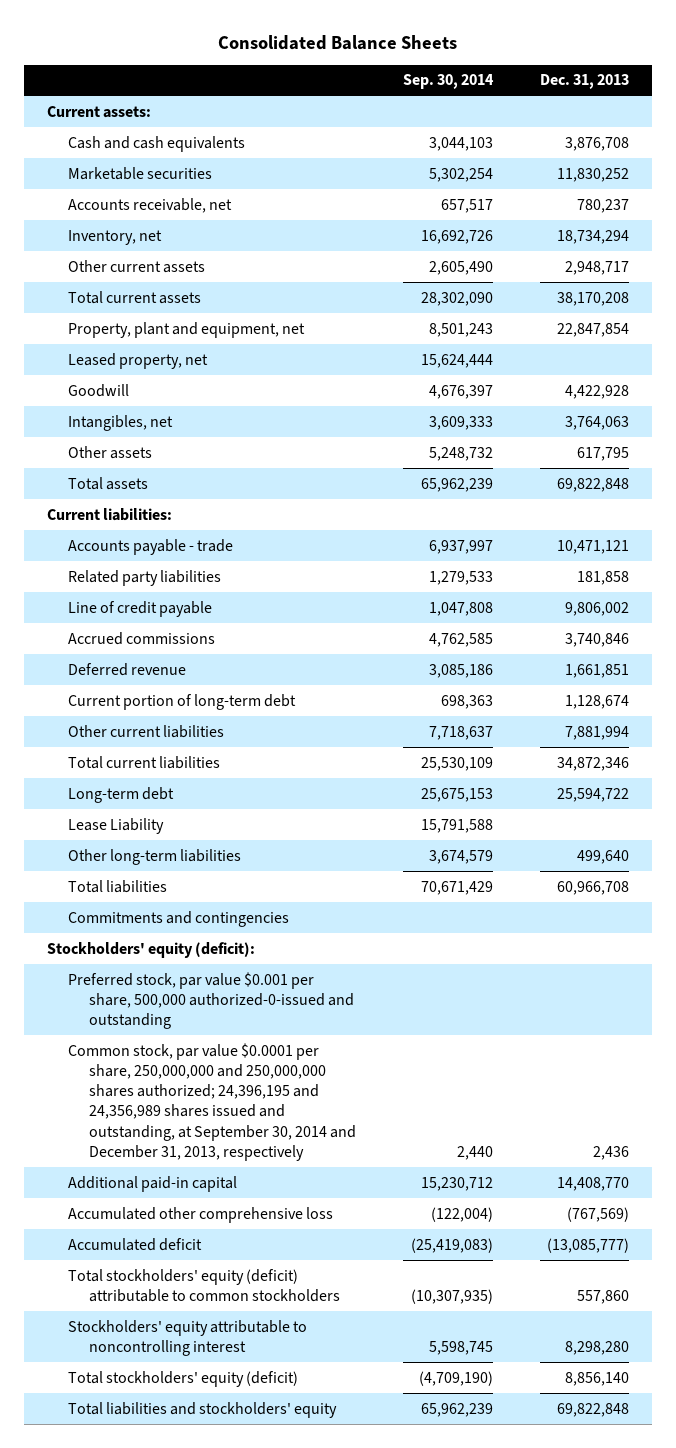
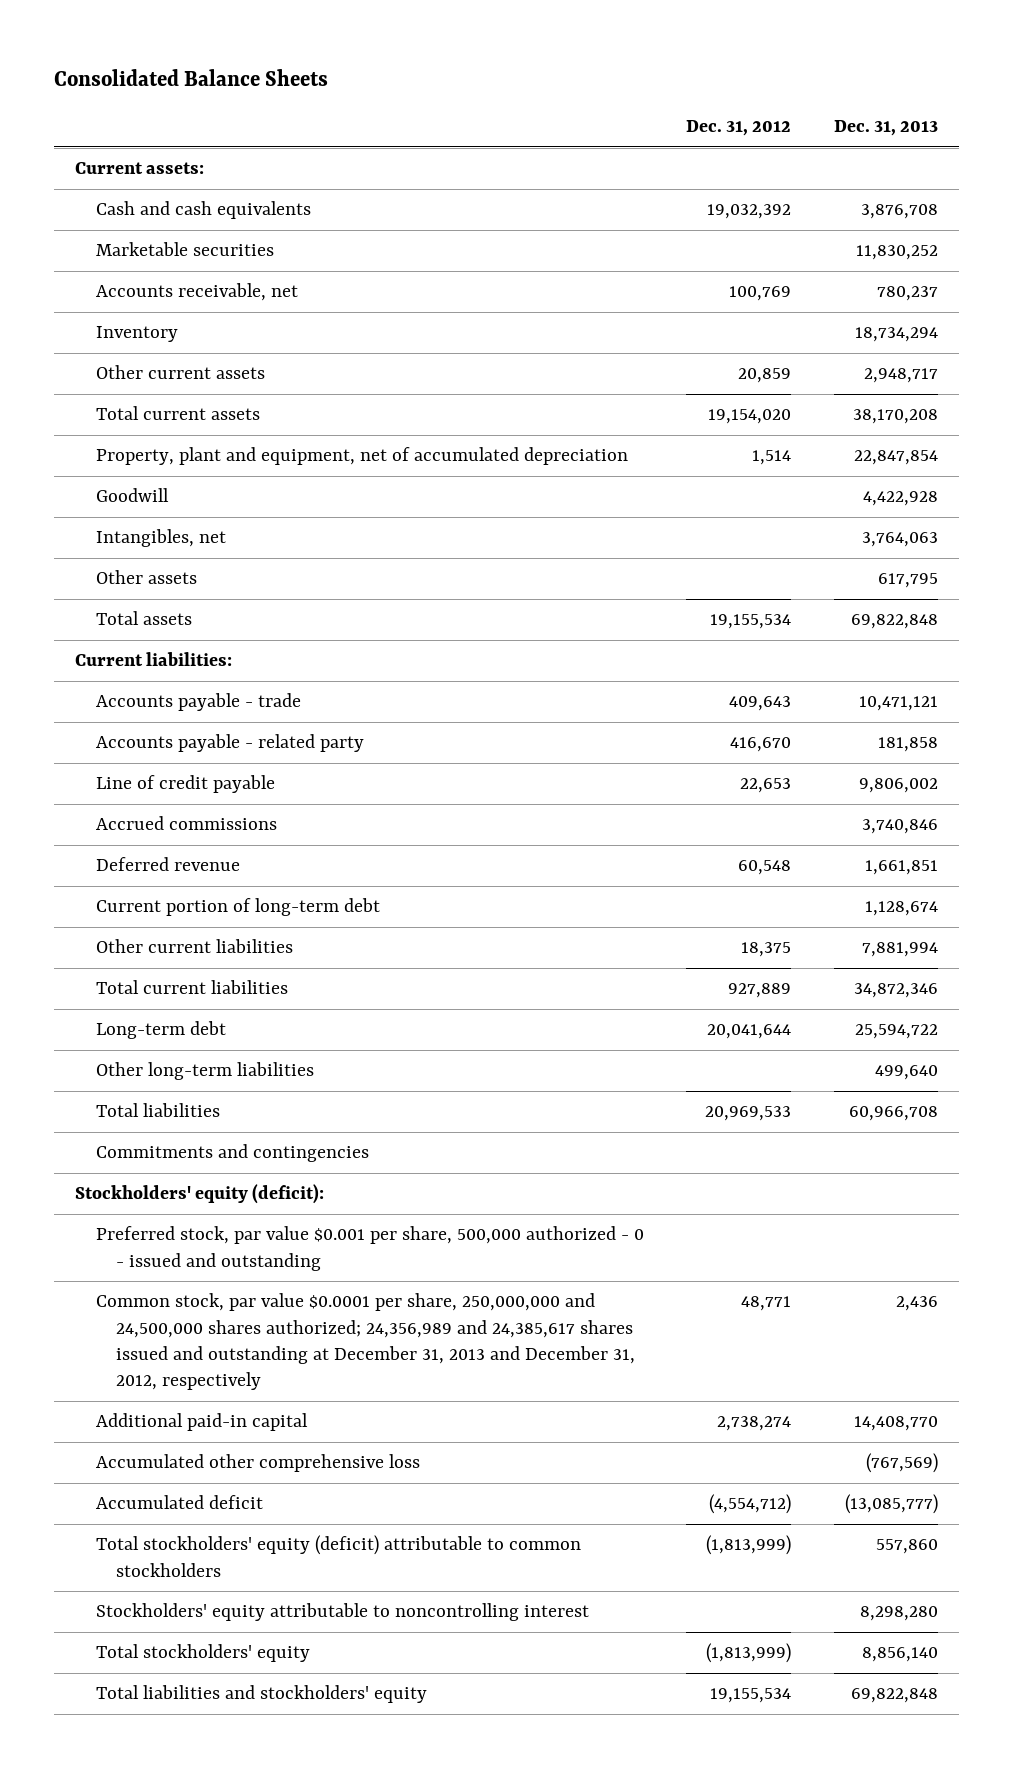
[402,74,494,90] Sep. 30, 2014 -> none
none -> [686,120,792,137] Dec. 31, 2012
[68,229,163,245] Inventory, net -> [95,326,178,343] Inventory
[68,352,209,369] Leased property, net -> none
[68,321,306,338] Property, plant and equipment, net -> [95,447,628,466] Property, plant and equipment, net of accumulated depreciation
[68,569,222,586] Related party liabilities -> [95,734,364,753] Accounts payable - related party
[68,817,165,834] Lease Liability -> none
[68,971,355,1030] Preferred stock, par value $0.001 per share, 500,000 authorized-0-issued and outstanding -> [95,1226,644,1271] Preferred stock, par value $0.001 per share, 500,000 authorized - 0 - issued and outstanding
[68,1042,357,1161] Common stock, par value $0.0001 per share, 250,000,000 and 250,000,000 shares authorized; 24,396,195 and 24,356,989 shares issued and outstanding, at September 30, 2014 and December 31, 2013, respectively -> [95,1293,635,1391] Common stock, par value $0.0001 per share, 250,000,000 and 24,500,000 shares authorized; 24,356,989 and 24,385,617 shares issued and outstanding at December 31, 2013 and December 31, 2012, respectively
[68,1370,299,1387] Total stockholders' equity (deficit) -> [95,1644,310,1663] Total stockholders' equity

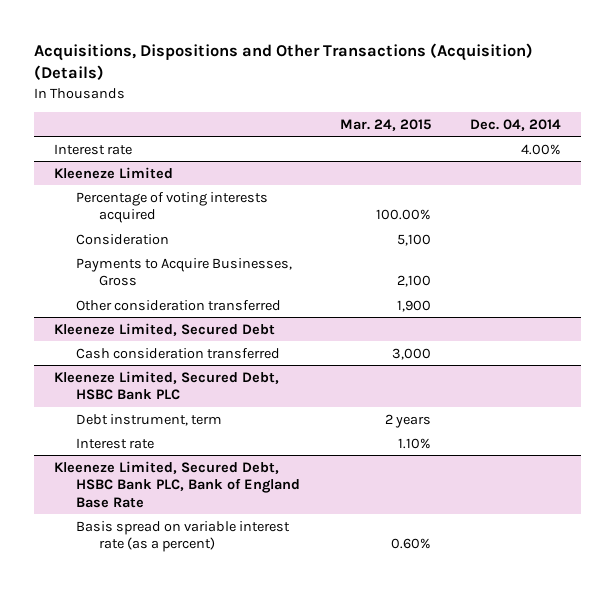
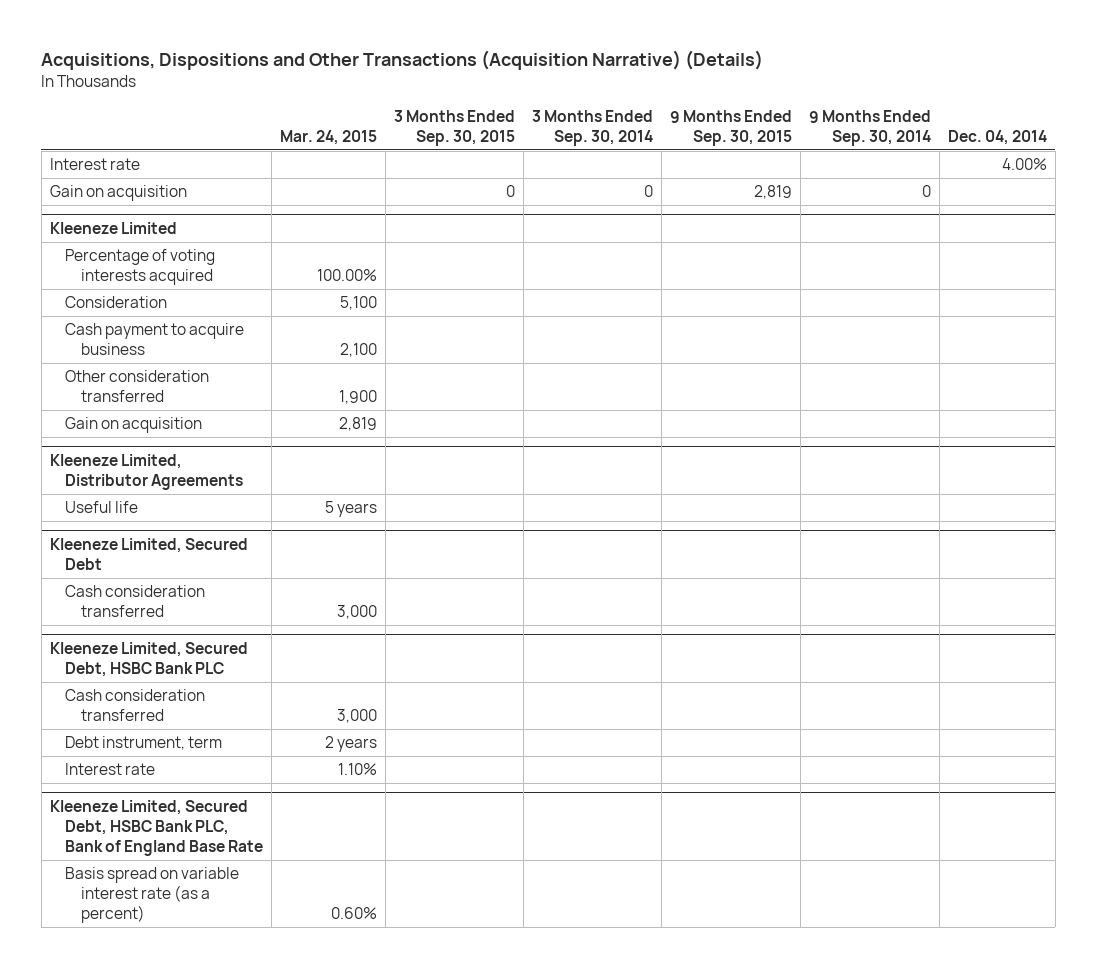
[34,43,534,81] Acquisitions, Dispositions and Other Transactions (Acquisition) (Details) -> [41,49,764,70] Acquisitions, Dispositions and Other Transactions (Acquisition Narrative) (Details)
none -> [394,109,516,146] 3 Months Ended Sep. 30, 2015
none -> [531,109,653,146] 3 Months Ended Sep. 30, 2014
none -> [669,109,792,146] 9 Months Ended Sep. 30, 2015
none -> [808,109,931,146] 9 Months Ended Sep. 30, 2014
none -> [49,185,187,202] Gain on acquisition
[76,257,293,287] Payments to Acquire Businesses, Gross -> [65,323,245,356] Cash payment to acquire business
none -> [65,417,203,434] Gain on acquisition
none -> [49,454,244,491] Kleeneze Limited, Distributor Agreements
none -> [65,501,139,514] Useful life
none -> [65,689,206,722] Cash consideration transferred

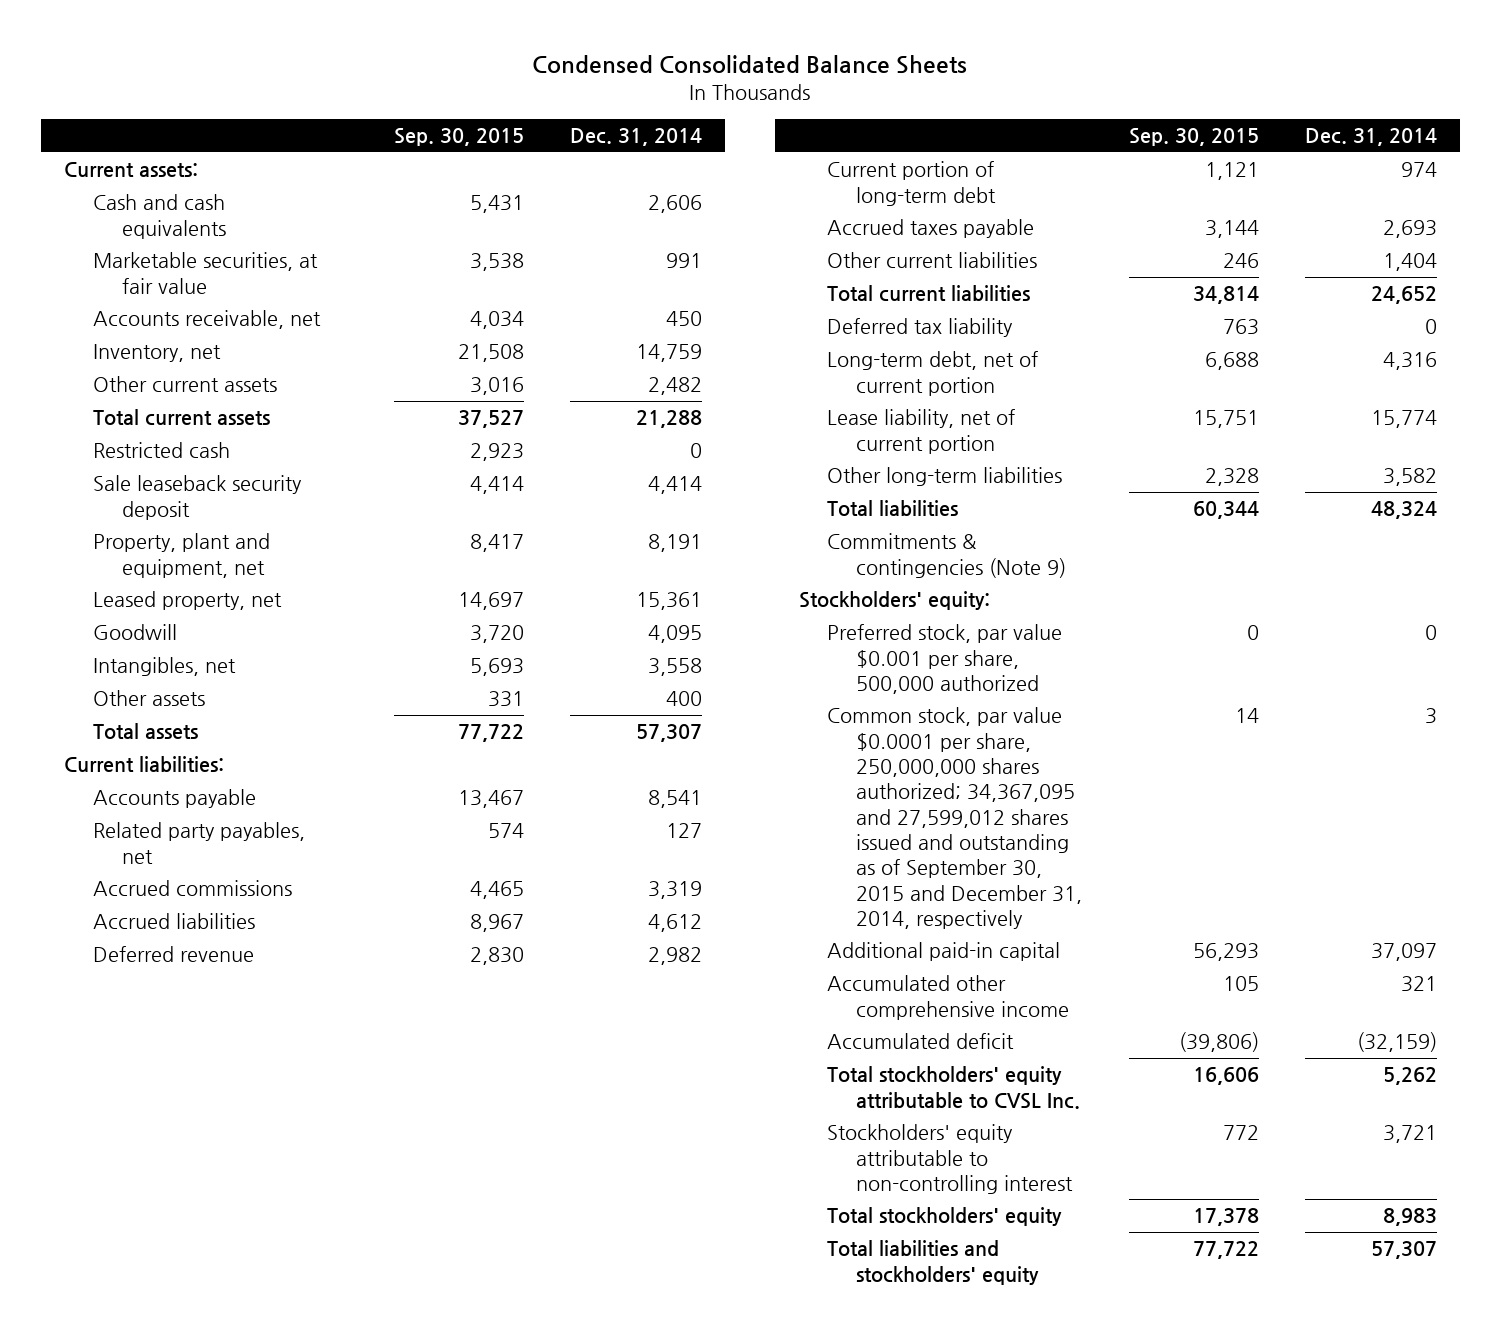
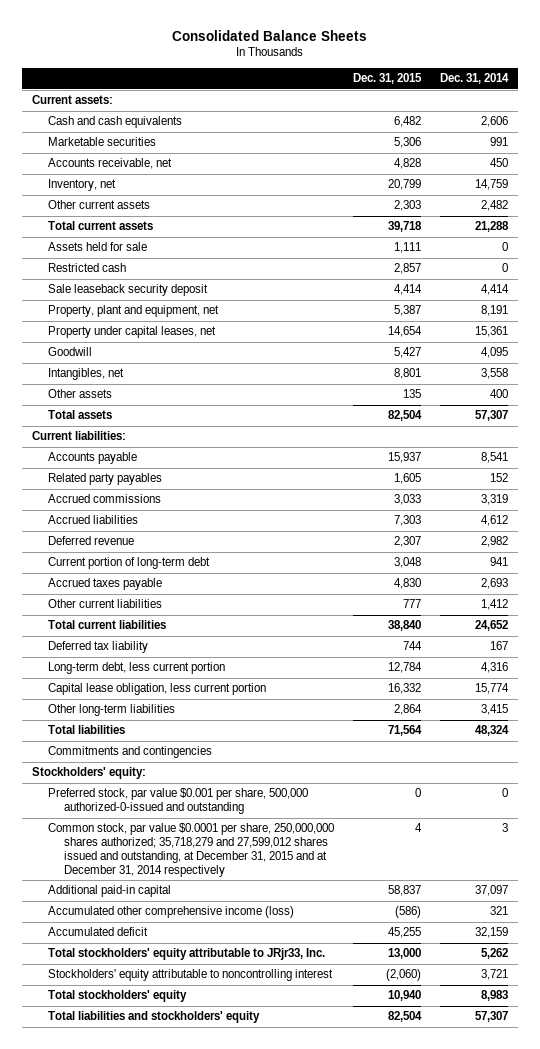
[532,54,968,74] Condensed Consolidated Balance Sheets -> [172,29,368,41] Consolidated Balance Sheets
[393,128,524,147] Sep. 30, 2015 -> none
none -> [353,73,423,85] Dec. 31, 2015
[92,252,318,294] Marketable securities, at fair value -> [48,137,157,147] Marketable securities
none -> [48,242,148,252] Assets held for sale
[92,591,282,611] Leased property, net -> [48,326,217,339] Property under capital leases, net
[92,822,305,864] Related party payables, net -> [48,473,163,486] Related party payables
[666,823,703,839] 127 -> [490,473,509,483] 152
[1400,162,1437,178] 974 -> [490,557,509,567] 941
[1382,253,1437,272] 1,404 -> [481,599,509,611] 1,412
[1424,319,1437,335] 0 -> [490,641,509,651] 167
[827,351,1039,396] Long-term debt, net of current portion -> [48,662,226,675] Long-term debt, less current portion
[827,409,1016,454] Lease liability, net of current portion -> [48,683,267,696] Capital lease obligation, less current portion
[1382,468,1437,487] 3,582 -> [481,704,509,716] 3,415
[827,533,1067,578] Commitments & contingencies (Note 9) -> [48,746,213,759] Commitments and contingencies
[827,624,1063,694] Preferred stock, par value $0.001 per share, 500,000 authorized -> [48,788,309,815] Preferred stock, par value $0.001 per share, 500,000 authorized-0-issued and outstanding
[827,707,1083,929] Common stock, par value $0.0001 per share, 250,000,000 shares authorized; 34,367,095 and 27,599,012 shares issued and outstanding as of September 30, 2015 and December 31, 2014, respectively -> [48,823,335,877] Common stock, par value $0.0001 per share, 250,000,000 shares authorized; 35,718,279 and 27,599,012 shares issued and outstanding, at December 31, 2015 and at December 31, 2014 respectively
[827,975,1070,1020] Accumulated other comprehensive income -> [48,906,295,919] Accumulated other comprehensive income (loss)
[1356,1032,1437,1053] (32,159) -> [475,927,509,939] 32,159
[827,1066,1081,1109] Total stockholders' equity attributable to CVSL Inc. -> [48,948,326,961] Total stockholders' equity attributable to JRjr33, Inc.
[827,1124,1074,1194] Stockholders' equity attributable to non-controlling interest -> [48,969,334,982] Stockholders' equity attributable to noncontrolling interest

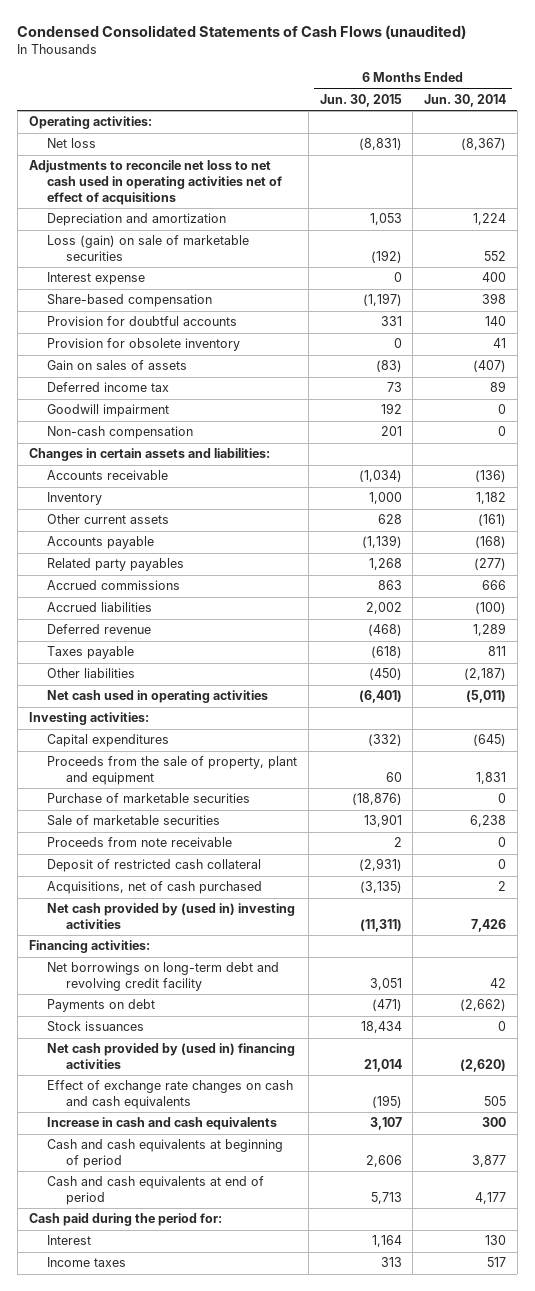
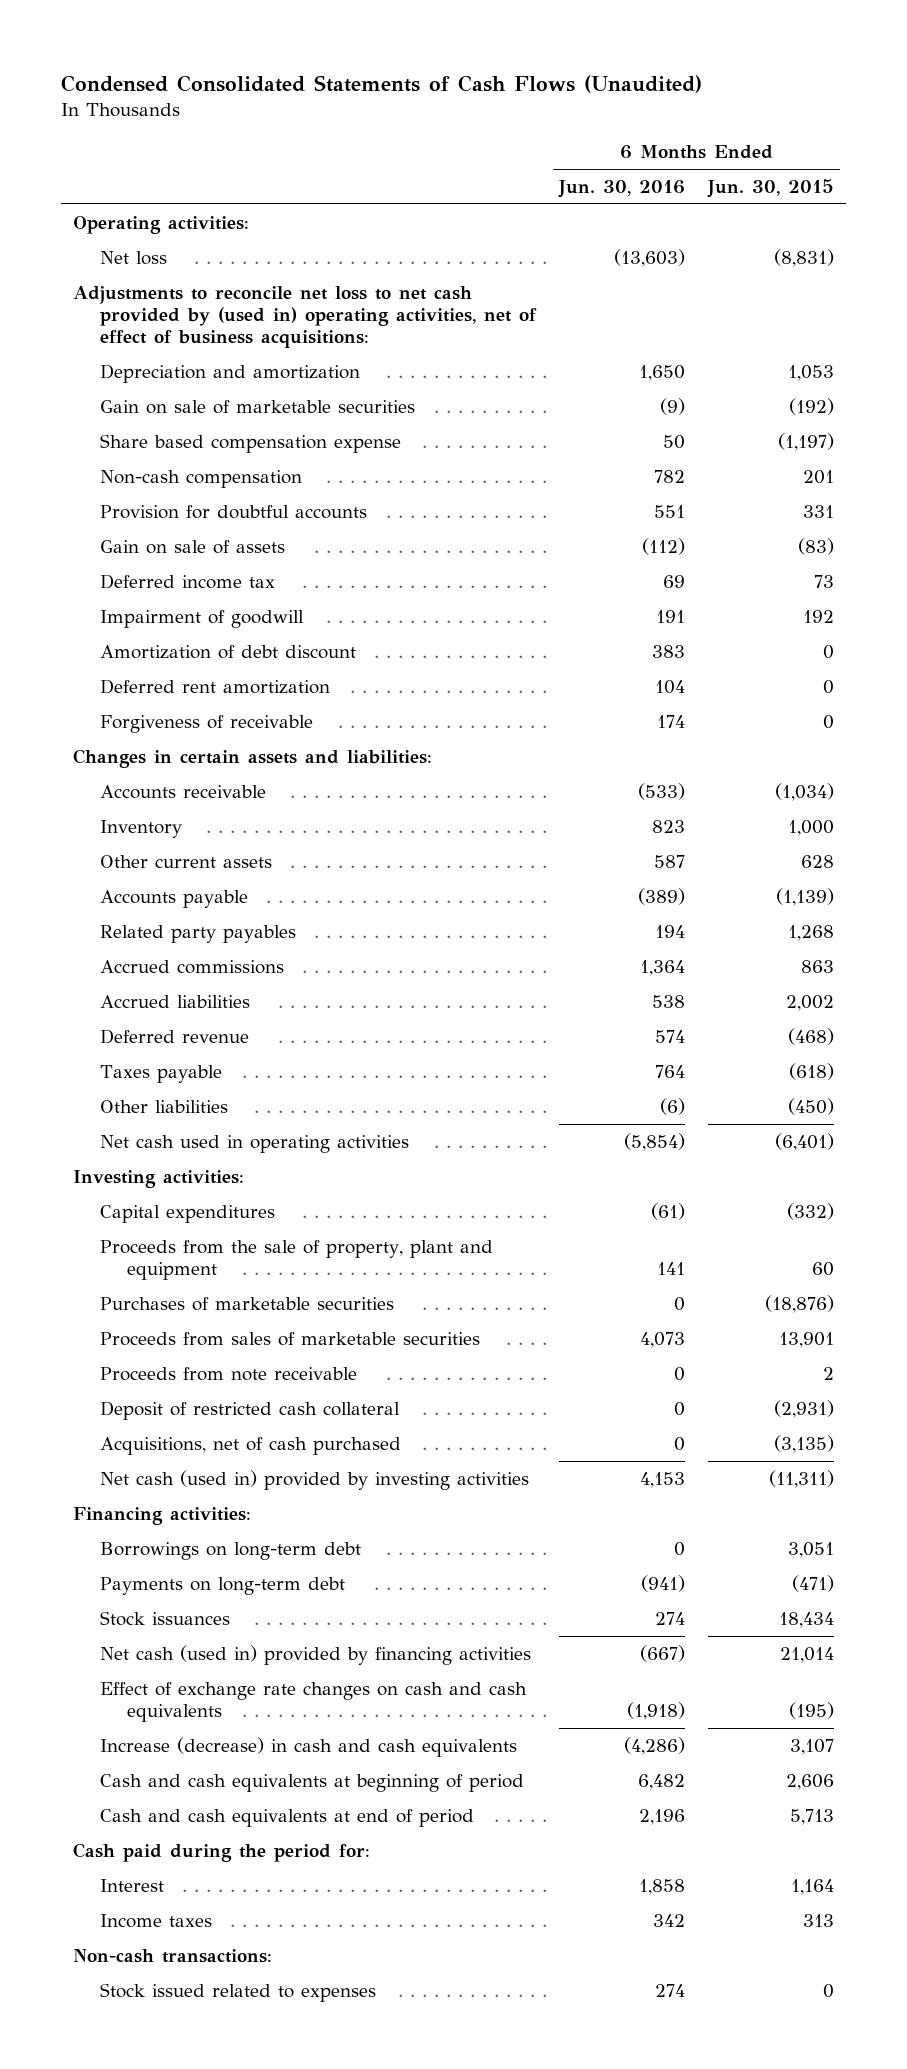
[17,24,467,39] Condensed Consolidated Statements of Cash Flows (unaudited) -> [61,74,703,93] Condensed Consolidated Statements of Cash Flows (Unaudited)
[424,93,507,107] Jun. 30, 2014 -> none
none -> [558,179,686,198] Jun. 30, 2016
[28,160,283,206] Adjustments to reconcile net loss to net cash used in operating activities net of effect of acquisitions -> [73,285,537,348] Adjustments to reconcile net loss to net cash provided by (used in) operating activities, net of effect of business acquisitions:
[47,272,146,286] Interest expense -> none
[47,235,250,262] Loss (gain) on sale of marketable securities -> [99,399,415,414] Gain on sale of marketable securities
[47,294,213,308] Share-based compensation -> [99,433,401,453] Share based compensation expense
[47,426,194,440] Non-cash compensation -> [99,469,302,488] Non-cash compensation
[47,338,241,352] Provision for obsolete inventory -> none
[47,360,188,371] Gain on sales of assets -> [99,539,285,554] Gain on sale of assets
[47,404,170,418] Goodwill impairment -> [99,609,304,628] Impairment of goodwill
none -> [99,644,356,659] Amortization of debt discount
none -> [99,678,330,694] Deferred rent amortization
none -> [99,714,313,733] Forgiveness of receivable
[47,793,251,804] Purchase of marketable securities -> [99,1296,394,1311] Purchases of marketable securities
[47,815,221,827] Sale of marketable securities -> [99,1331,480,1346] Proceeds from sales of marketable securities
[47,903,296,930] Net cash provided by (used in) investing activities -> [99,1469,529,1490] Net cash (used in) provided by investing activities
[47,962,280,992] Net borrowings on long-term debt and revolving credit facility -> [99,1541,361,1560] Borrowings on long-term debt
[47,999,156,1013] Payments on debt -> [99,1576,345,1595] Payments on long-term debt
[47,1043,296,1070] Net cash provided by (used in) financing activities -> [99,1644,531,1665] Net cash (used in) provided by financing activities
[47,1117,278,1131] Increase in cash and cash equivalents -> [99,1736,517,1757] Increase (decrease) in cash and cash equivalents
none -> [73,1948,273,1963] Non-cash transactions:
none -> [99,1982,376,2002] Stock issued related to expenses

